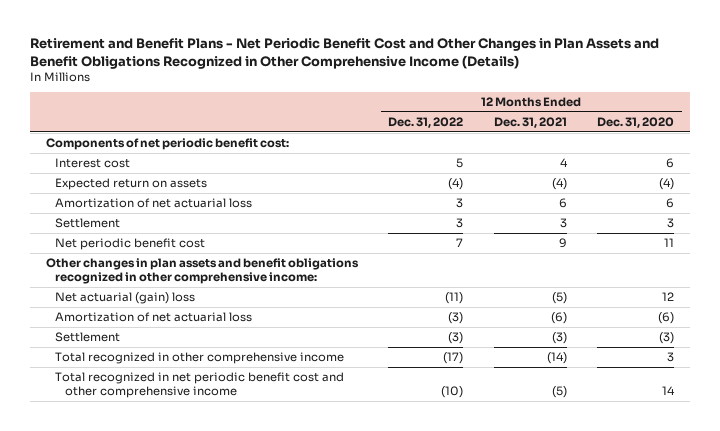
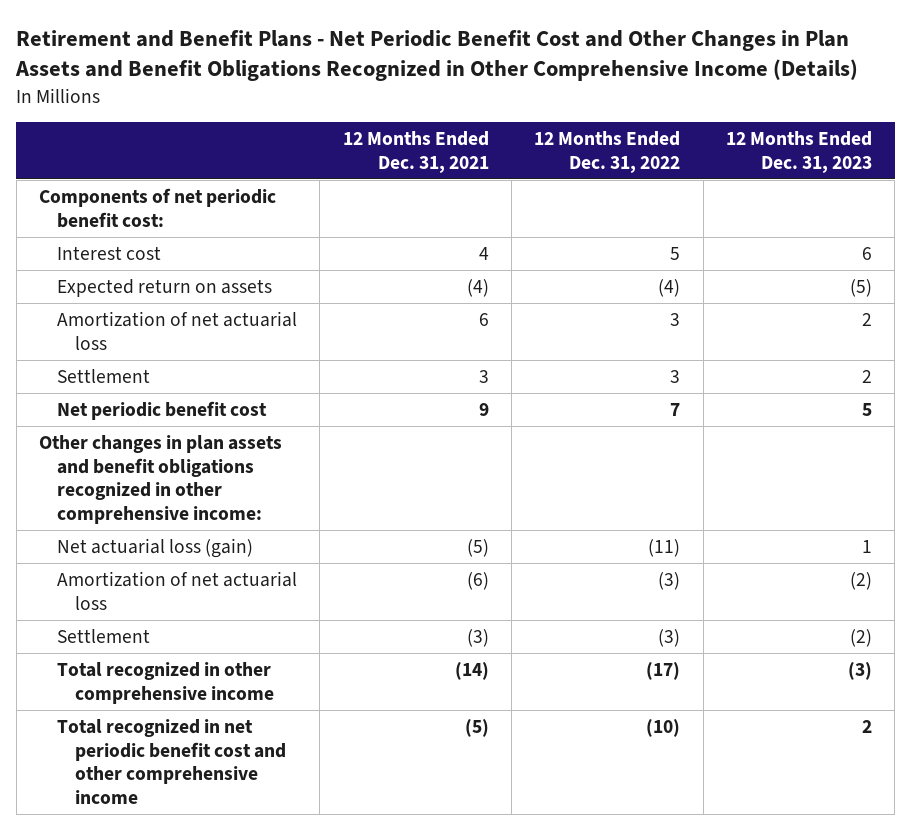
[597,116,675,128] Dec. 31, 2020 -> none
none -> [726,130,873,173] 12 Months Ended Dec. 31, 2023
[55,291,196,304] Net actuarial (gain) loss -> [57,537,254,558] Net actuarial loss (gain)

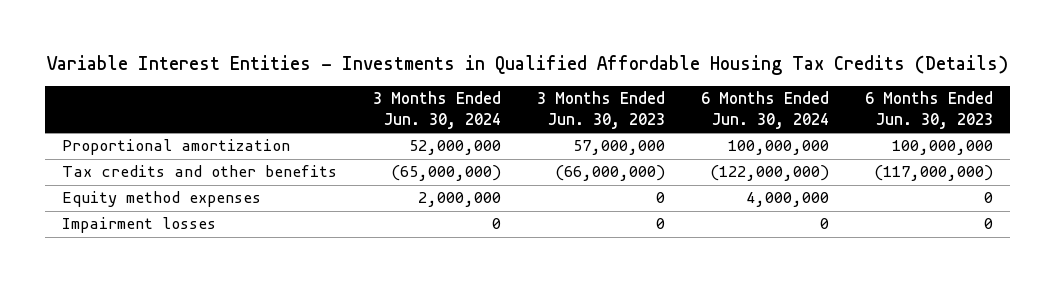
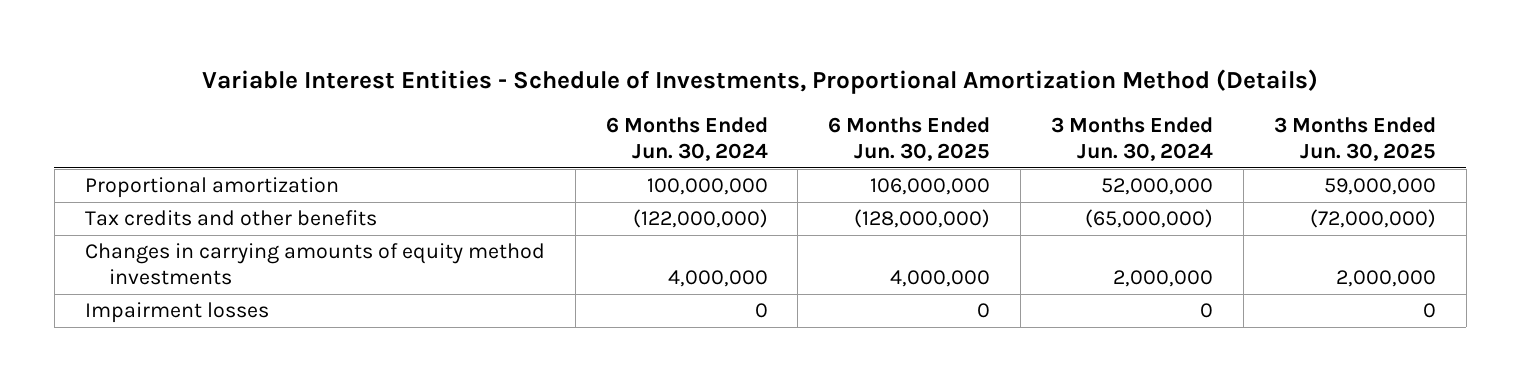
[46,54,1008,75] Variable Interest Entities - Investments in Qualified Affordable Housing Tax Credits (Details) -> [202,68,1319,94] Variable Interest Entities - Schedule of Investments, Proportional Amortization Method (Details)
[537,91,666,130] 3 Months Ended Jun. 30, 2023 -> none
[864,91,993,130] 6 Months Ended Jun. 30, 2023 -> none
none -> [828,117,991,162] 6 Months Ended Jun. 30, 2025
none -> [1273,117,1436,162] 3 Months Ended Jun. 30, 2025
[62,191,262,208] Equity method expenses -> [84,243,545,286] Changes in carrying amounts of equity method investments

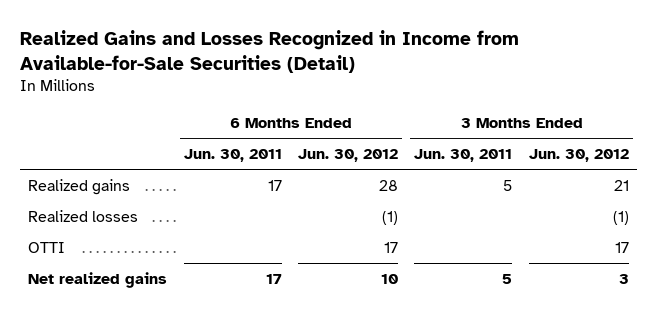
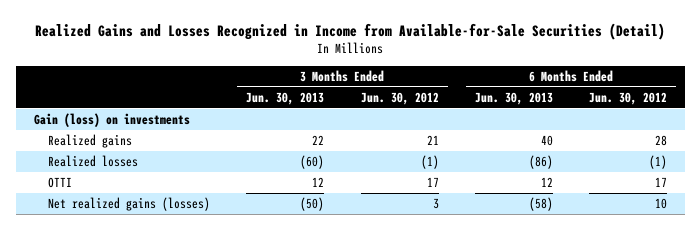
[183,149,282,163] Jun. 30, 2011 -> none
[414,149,513,163] Jun. 30, 2011 -> none
none -> [246,91,325,105] Jun. 30, 2013
none -> [474,91,553,105] Jun. 30, 2013
none -> [33,112,190,127] Gain (loss) on investments
[28,271,168,288] Net realized gains -> [48,196,211,211] Net realized gains (losses)

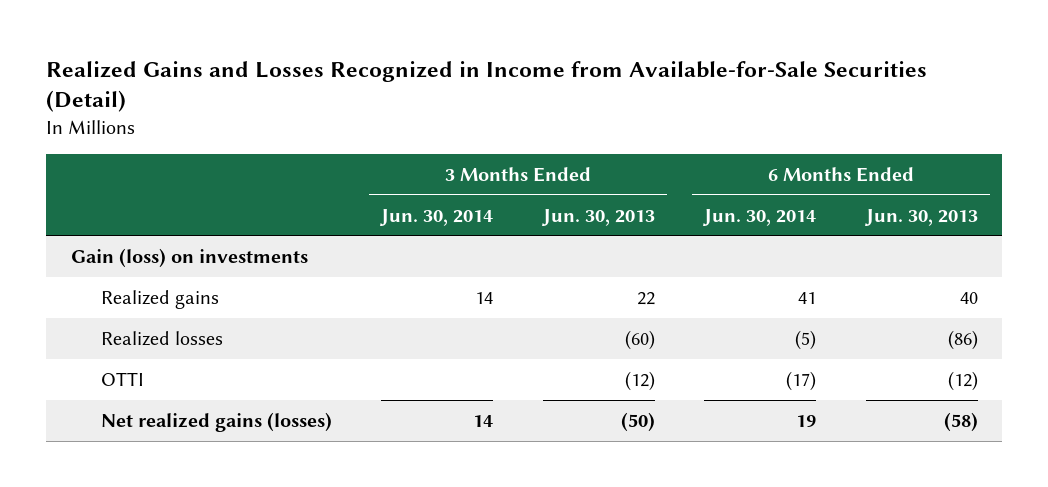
[360,91,439,105] Jun. 30, 2012 -> none
[588,91,667,105] Jun. 30, 2012 -> none
none -> [379,208,494,226] Jun. 30, 2014
none -> [702,208,817,226] Jun. 30, 2014
[312,176,325,187] 12 -> [624,370,655,391] (12)
[540,176,553,187] 12 -> [947,370,978,391] (12)

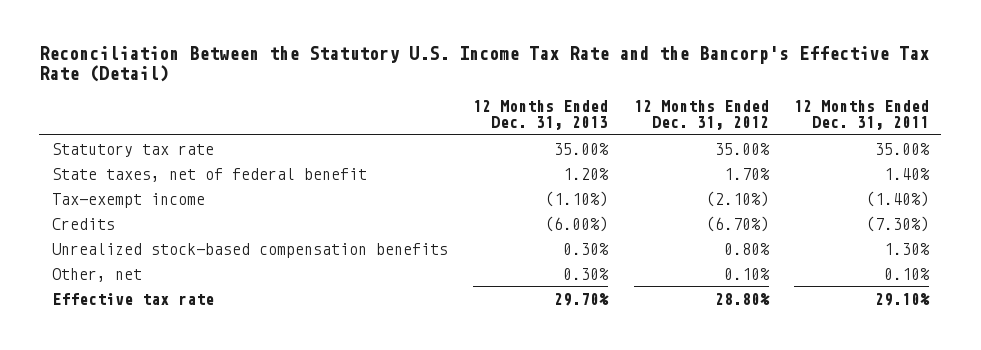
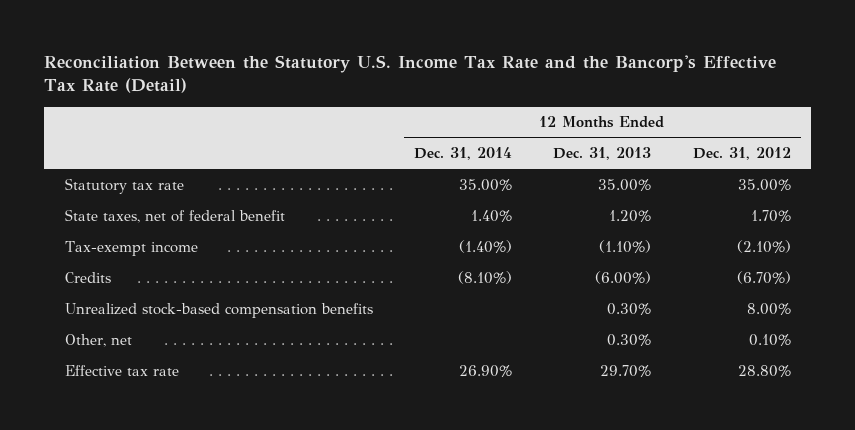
[793,100,929,130] 12 Months Ended Dec. 31, 2011 -> none
none -> [413,147,512,161] Dec. 31, 2014
[723,242,770,255] 0.80% -> [746,302,791,315] 8.00%

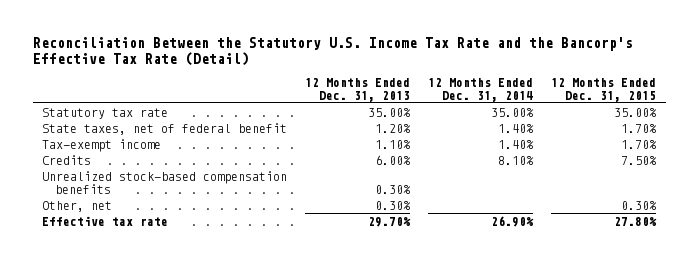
[692,147,791,161] Dec. 31, 2012 -> none
none -> [551,77,657,102] 12 Months Ended Dec. 31, 2015
[458,239,512,253] (1.40%) -> [498,139,535,149] 1.40%
[599,239,652,253] (1.10%) -> [374,139,411,149] 1.10%
[457,270,512,284] (8.10%) -> [498,155,535,165] 8.10%
[595,270,652,284] (6.00%) -> [374,154,411,165] 6.00%

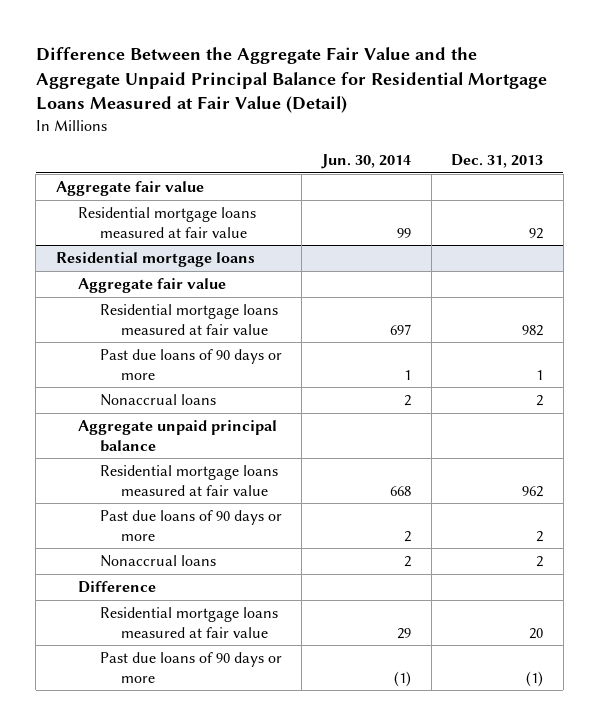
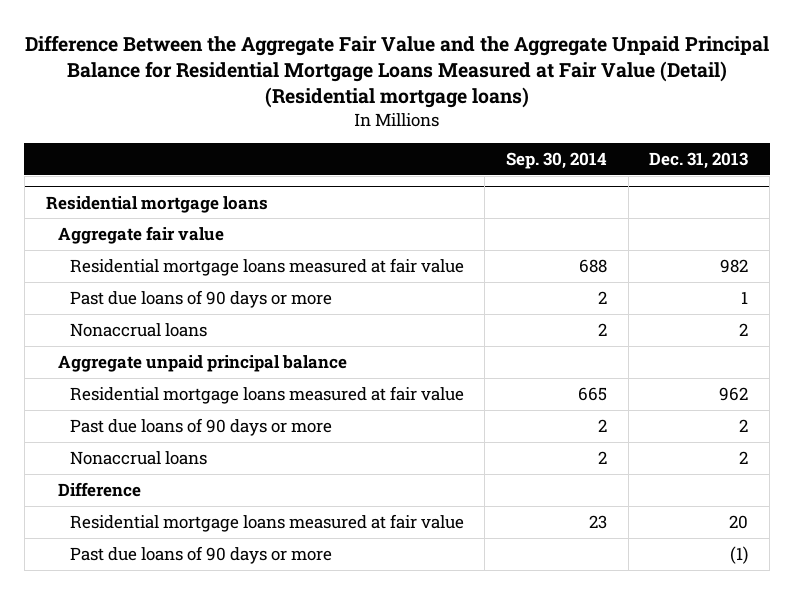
[35,47,547,114] Difference Between the Aggregate Fair Value and the Aggregate Unpaid Principal Balance for Residential Mortgage Loans Measured at Fair Value (Detail) -> [25,34,770,109] Difference Between the Aggregate Fair Value and the Aggregate Unpaid Principal Balance for Residential Mortgage Loans Measured at Fair Value (Detail) (Residential mortgage loans)
[320,153,411,169] Jun. 30, 2014 -> none
none -> [506,151,608,169] Sep. 30, 2014
[55,181,204,197] Aggregate fair value -> none
[77,207,256,238] Residential mortgage loans measured at fair value -> none

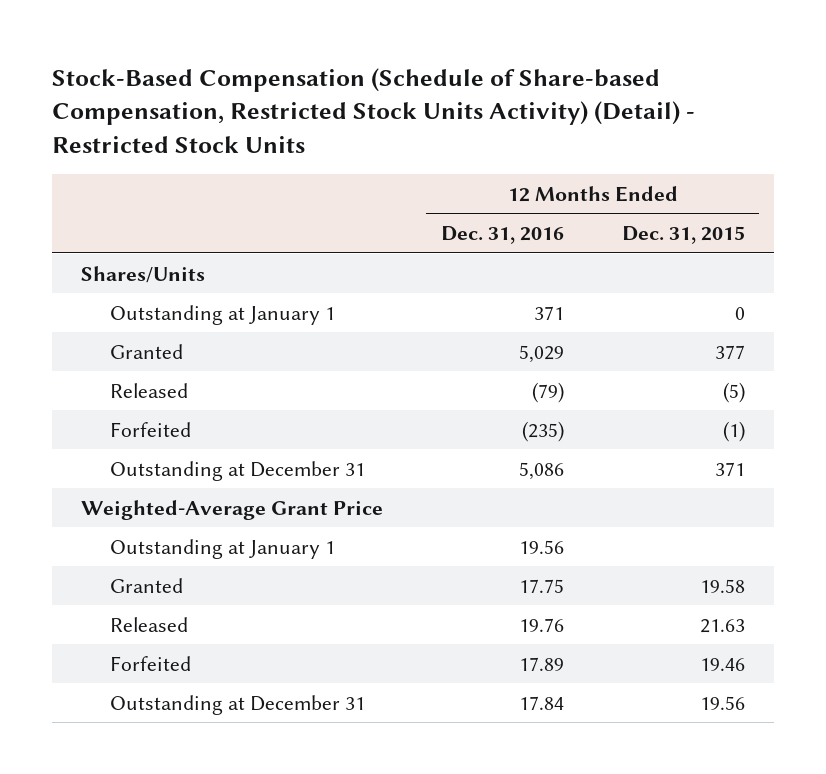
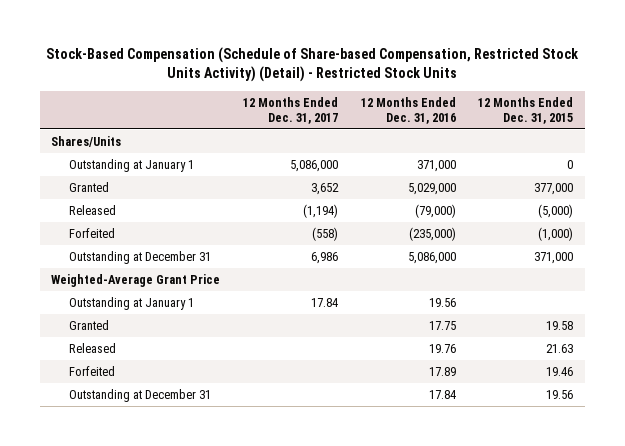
none -> [243,96,339,124] 12 Months Ended Dec. 31, 2017
[533,305,564,320] 371 -> [416,159,456,172] 371,000
[518,344,564,363] 5,029 -> [407,182,456,195] 5,029,000
[714,344,745,359] 377 -> [534,182,574,195] 377,000
[531,381,564,403] (79) -> [414,203,456,218] (79,000)
[722,381,745,403] (5) -> [538,203,574,218] (5,000)
[521,420,564,442] (235) -> [408,226,456,241] (235,000)
[722,420,745,442] (1) -> [538,226,574,241] (1,000)
[518,461,564,480] 5,086 -> [407,251,456,264] 5,086,000
[714,461,745,476] 371 -> [534,251,574,264] 371,000

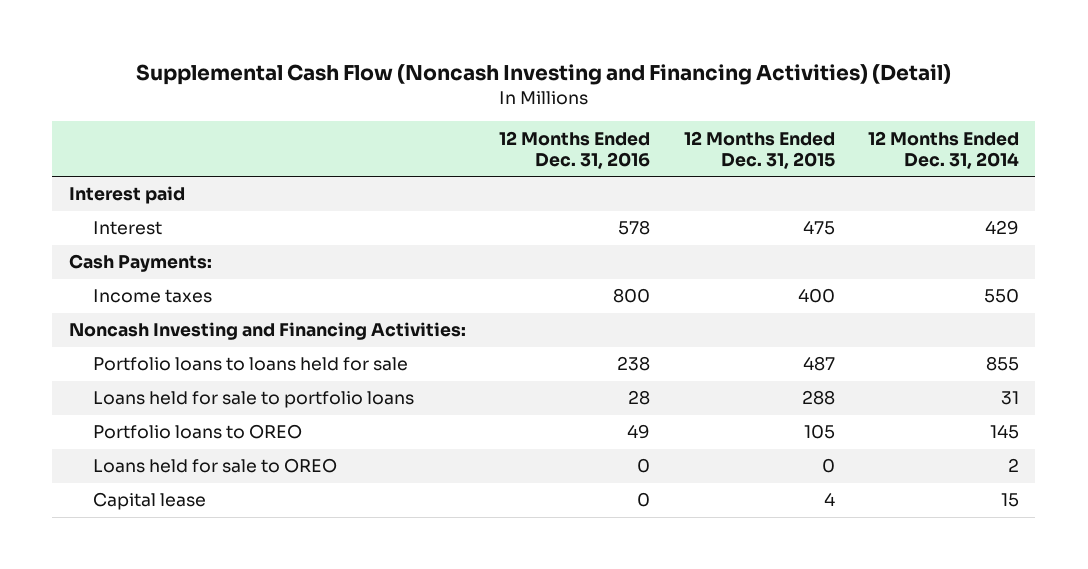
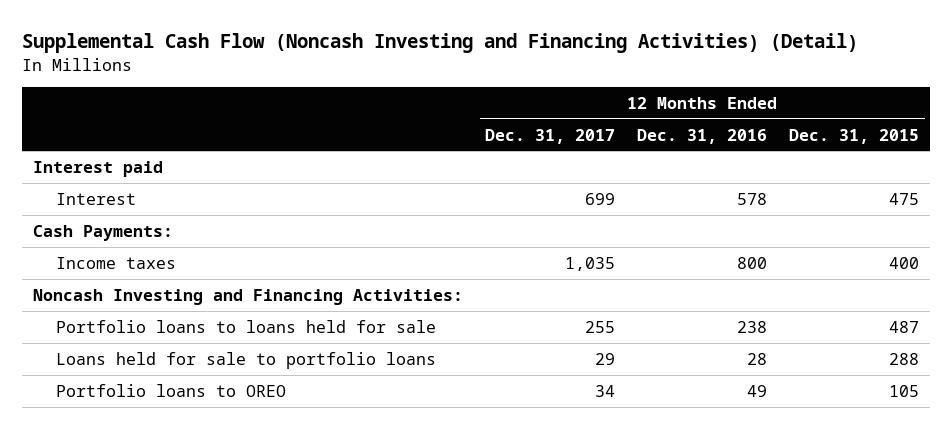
[867,130,1019,170] 12 Months Ended Dec. 31, 2014 -> none
none -> [485,128,616,144] Dec. 31, 2017
[93,458,338,474] Loans held for sale to OREO -> none
[93,492,207,511] Capital lease -> none

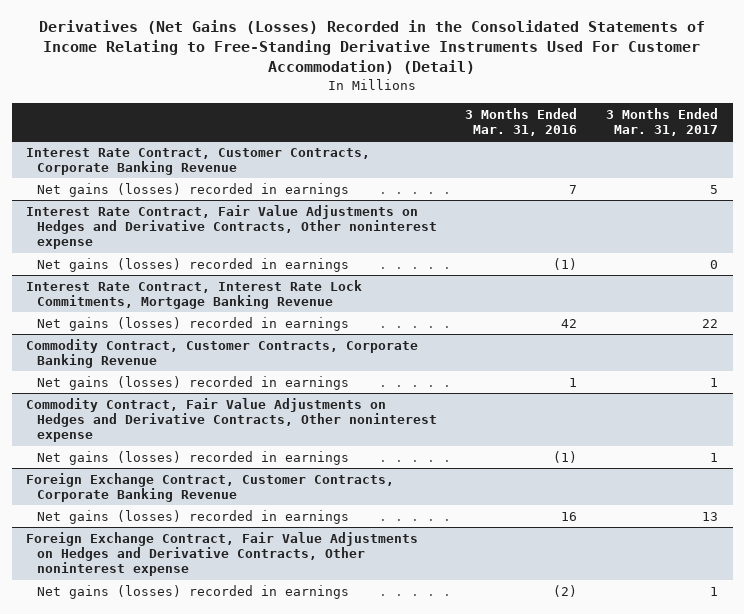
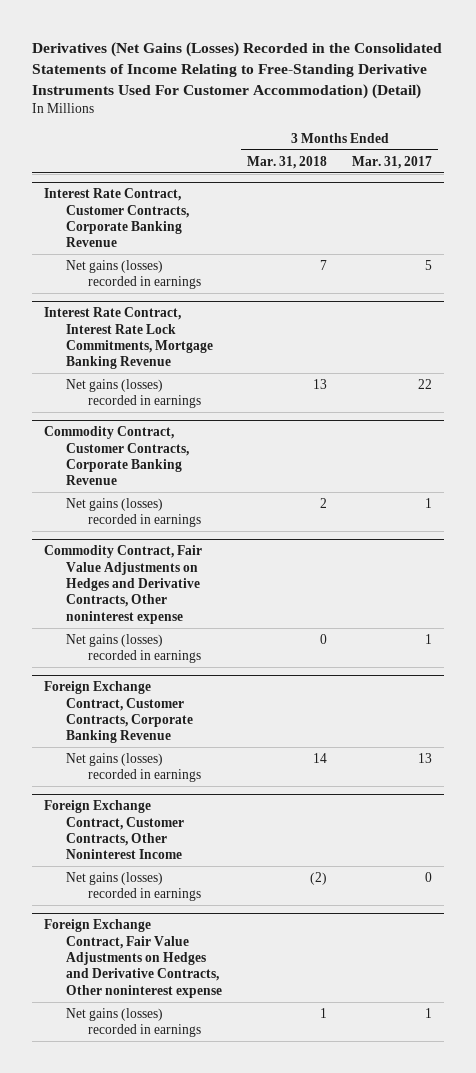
[465,107,578,136] 3 Months Ended Mar. 31, 2016 -> none
none -> [247,155,328,169] Mar. 31, 2018
[26,204,437,250] Interest Rate Contract, Fair Value Adjustments on Hedges and Derivative Contracts, Other noninterest expense -> none
[36,257,349,272] Net gains (losses) recorded in earnings -> none
none -> [44,800,185,860] Foreign Exchange Contract, Customer Contracts, Other Noninterest Income
none -> [66,871,201,902] Net gains (losses) recorded in earnings

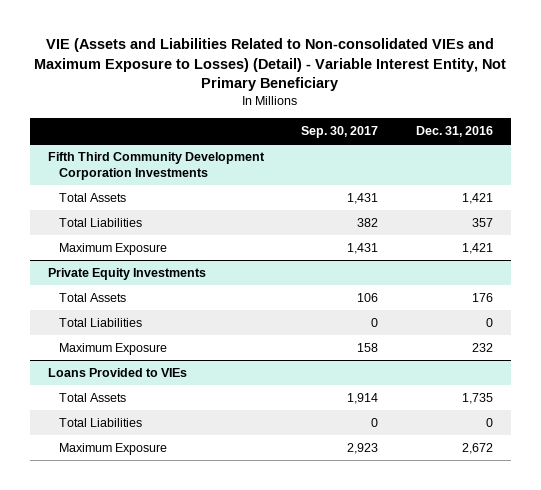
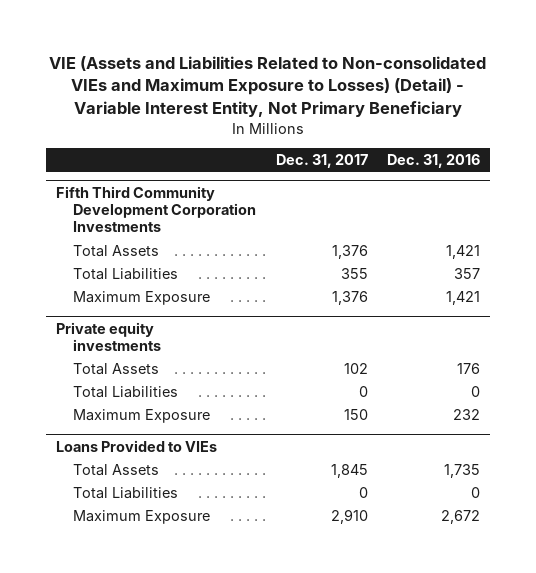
[301,126,379,139] Sep. 30, 2017 -> none
none -> [275,154,368,169] Dec. 31, 2017
[48,268,207,281] Private Equity Investments -> [56,321,162,352] Private equity investments

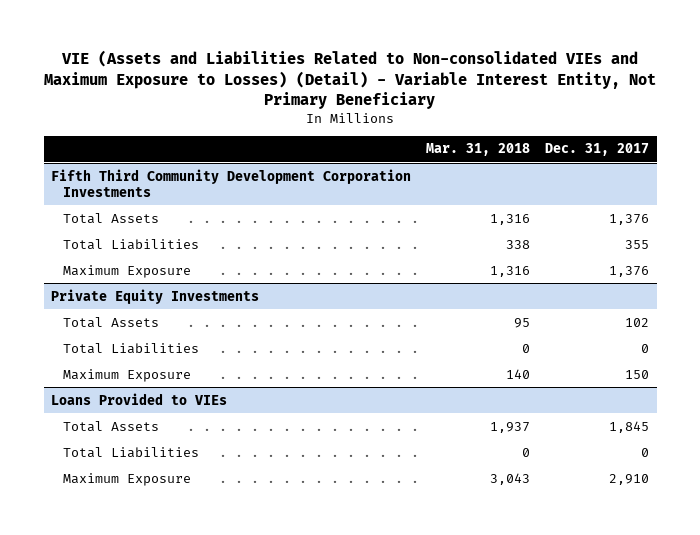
[387,154,481,169] Dec. 31, 2016 -> none
none -> [426,143,531,157] Mar. 31, 2018
[56,321,162,352] Private equity investments -> [51,288,260,304] Private Equity Investments

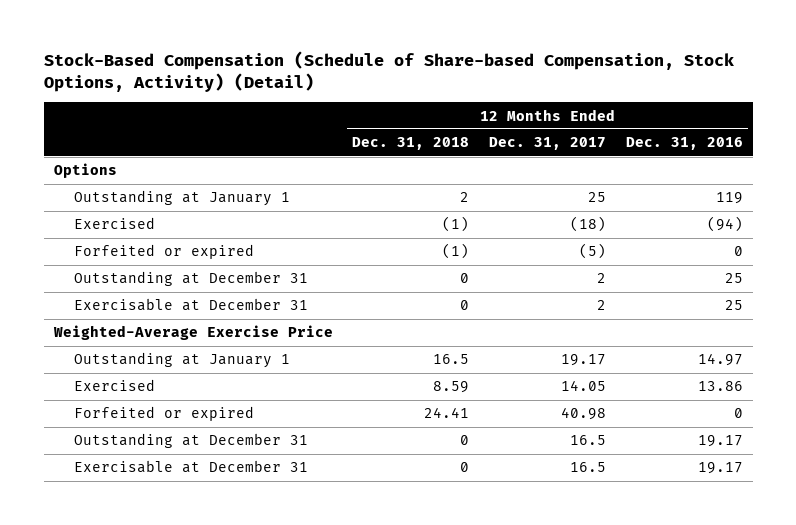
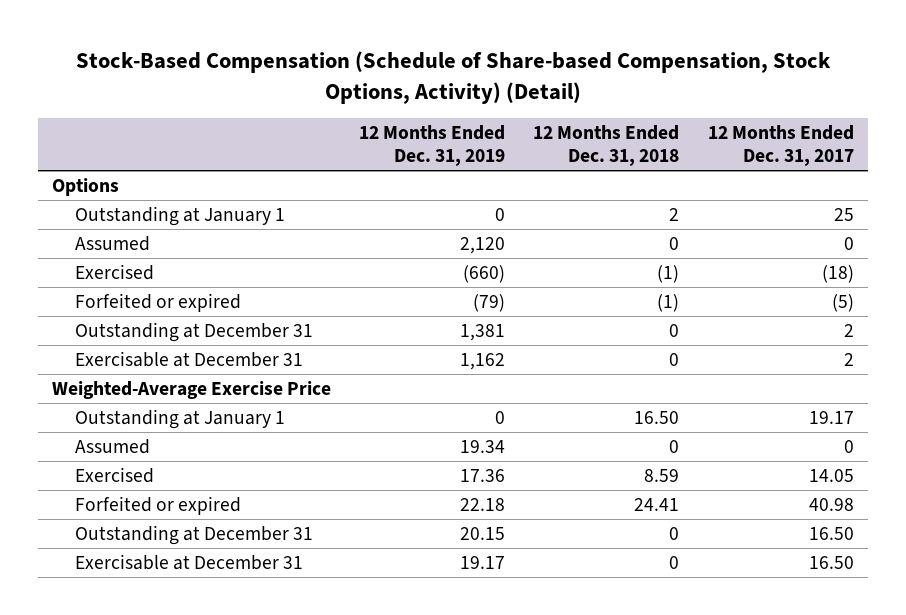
[625,137,743,151] Dec. 31, 2016 -> none
none -> [359,125,506,167] 12 Months Ended Dec. 31, 2019
none -> [75,236,151,252] Assumed
[433,354,470,365] 16.5 -> [634,411,680,425] 16.50
none -> [75,439,151,455] Assumed
[570,435,607,446] 16.5 -> [808,527,854,541] 16.50
[570,462,607,473] 16.5 -> [808,556,854,570] 16.50

